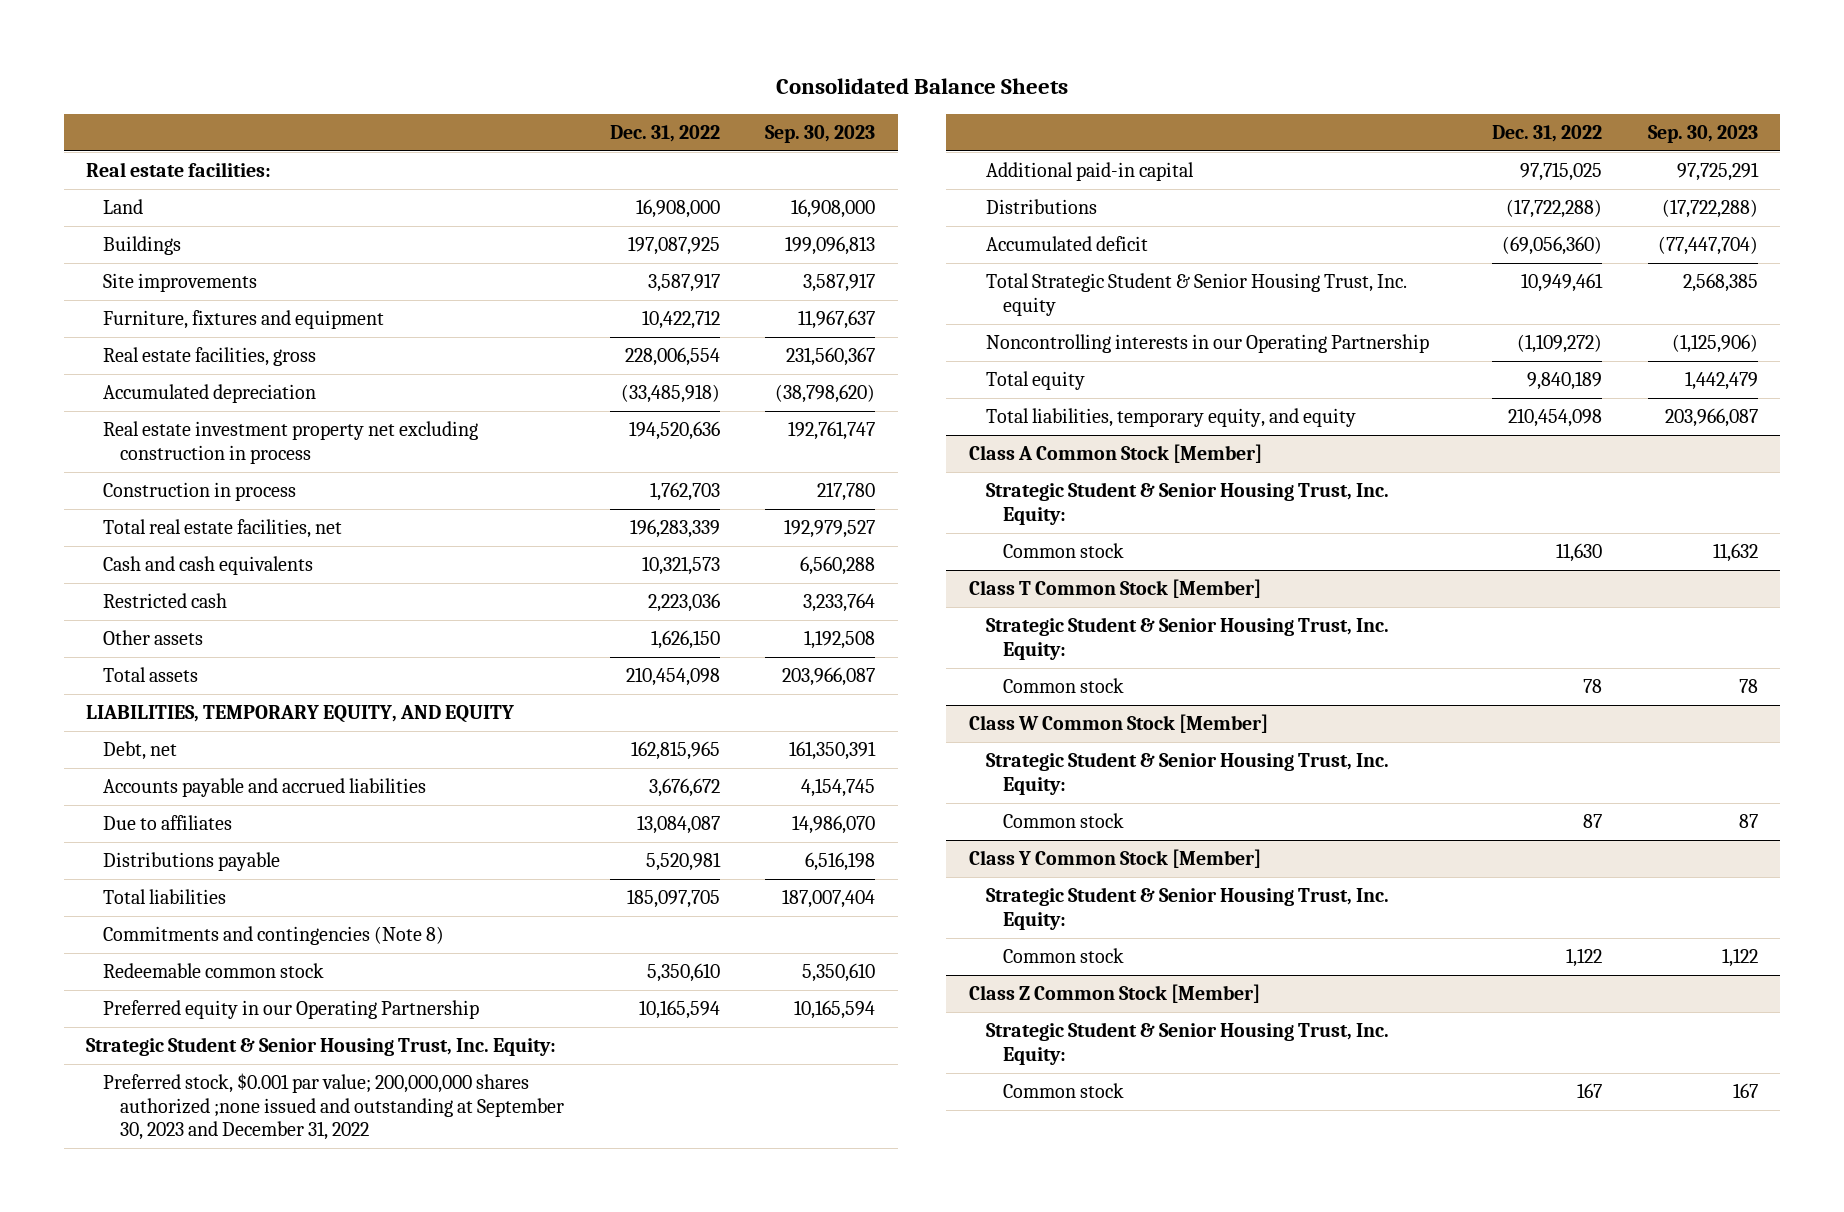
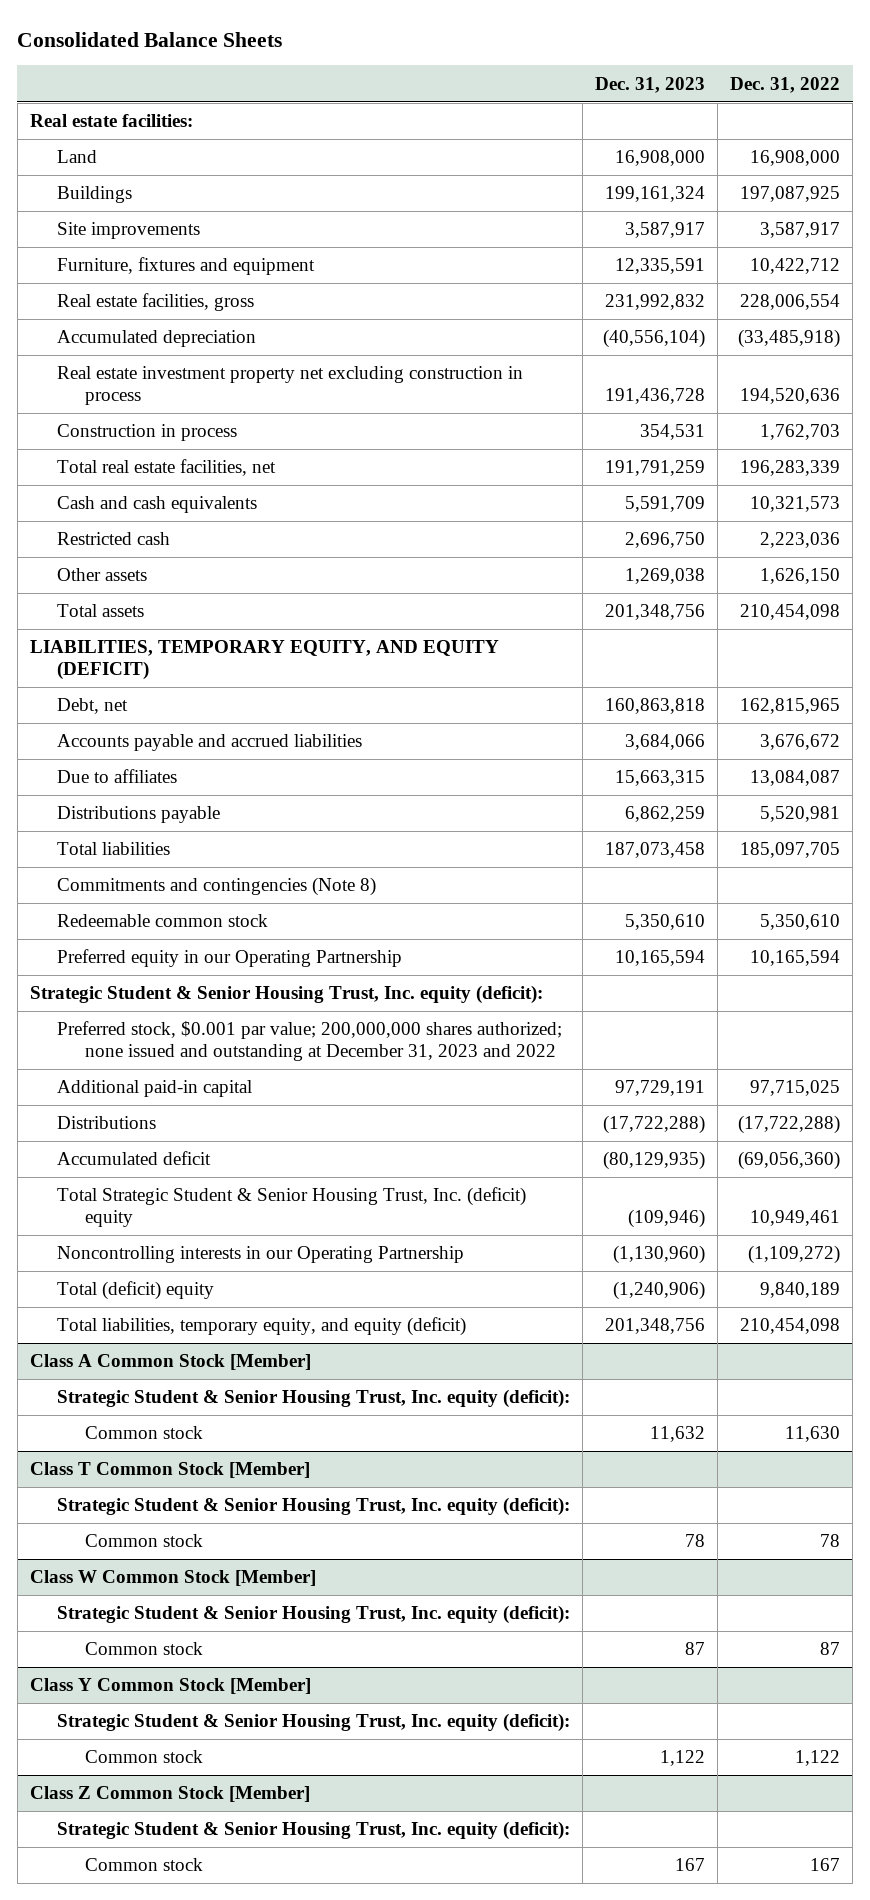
[764,124,875,143] Sep. 30, 2023 -> none
none -> [595,76,706,93] Dec. 31, 2023
[86,705,515,724] LIABILITIES, TEMPORARY EQUITY, AND EQUITY -> [29,640,499,681] LIABILITIES, TEMPORARY EQUITY, AND EQUITY (DEFICIT)
[86,1037,557,1057] Strategic Student & Senior Housing Trust, Inc. Equity: -> [29,985,543,1005] Strategic Student & Senior Housing Trust, Inc. equity (deficit):
[103,1073,565,1141] Preferred stock, $0.001 par value; 200,000,000 shares authorized ;none issued and outstanding at September 30, 2023 and December 31, 2022 -> [57,1021,563,1062] Preferred stock, $0.001 par value; 200,000,000 shares authorized; none issued and outstanding at December 31, 2023 and 2022
[986,273,1408,316] Total Strategic Student & Senior Housing Trust, Inc. equity -> [57,1187,527,1228] Total Strategic Student & Senior Housing Trust, Inc. (deficit) equity
[986,371,1086,391] Total equity -> [57,1281,215,1301] Total (deficit) equity
[986,408,1357,428] Total liabilities, temporary equity, and equity -> [57,1317,467,1337] Total liabilities, temporary equity, and equity (deficit)
[986,482,1390,525] Strategic Student & Senior Housing Trust, Inc. Equity: -> [57,1389,571,1409] Strategic Student & Senior Housing Trust, Inc. equity (deficit):
[986,617,1390,660] Strategic Student & Senior Housing Trust, Inc. Equity: -> [57,1497,571,1517] Strategic Student & Senior Housing Trust, Inc. equity (deficit):
[986,752,1390,795] Strategic Student & Senior Housing Trust, Inc. Equity: -> [57,1605,571,1625] Strategic Student & Senior Housing Trust, Inc. equity (deficit):
[986,887,1390,930] Strategic Student & Senior Housing Trust, Inc. Equity: -> [57,1713,571,1733] Strategic Student & Senior Housing Trust, Inc. equity (deficit):
[986,1022,1390,1065] Strategic Student & Senior Housing Trust, Inc. Equity: -> [57,1821,571,1841] Strategic Student & Senior Housing Trust, Inc. equity (deficit):

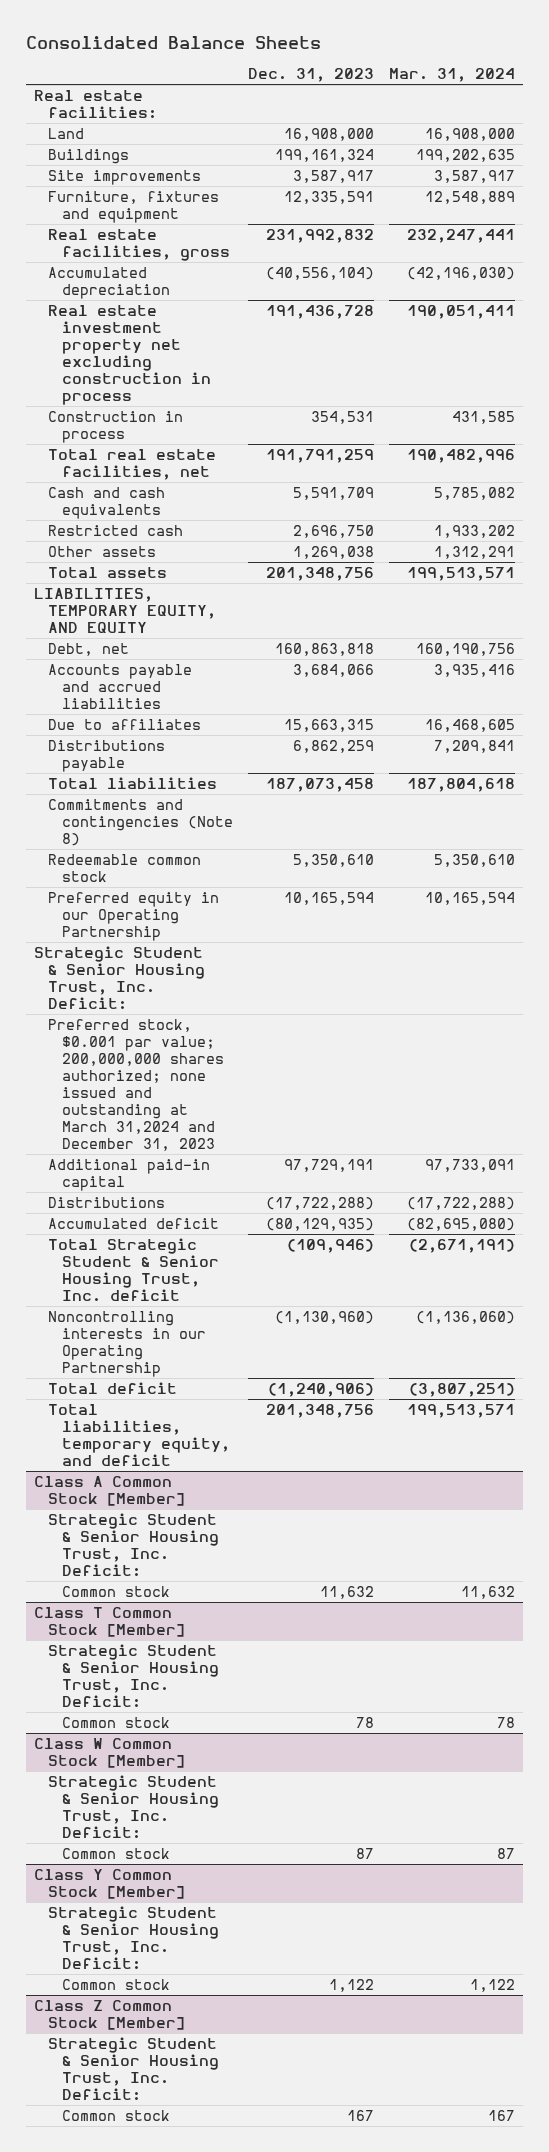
[730,76,841,93] Dec. 31, 2022 -> none
none -> [389,68,516,83] Mar. 31, 2024
[29,640,499,681] LIABILITIES, TEMPORARY EQUITY, AND EQUITY (DEFICIT) -> [33,587,216,633] LIABILITIES, TEMPORARY EQUITY, AND EQUITY
[29,985,543,1005] Strategic Student & Senior Housing Trust, Inc. equity (deficit): -> [33,945,205,1010] Strategic Student & Senior Housing Trust, Inc. Deficit:
[57,1021,563,1062] Preferred stock, $0.001 par value; 200,000,000 shares authorized; none issued and outstanding at December 31, 2023 and 2022 -> [47,1018,224,1152] Preferred stock, $0.001 par value; 200,000,000 shares authorized; none issued and outstanding at March 31,2024 and December 31, 2023
[57,1187,527,1228] Total Strategic Student & Senior Housing Trust, Inc. (deficit) equity -> [47,1237,219,1302] Total Strategic Student & Senior Housing Trust, Inc. deficit
[57,1281,215,1301] Total (deficit) equity -> [47,1381,177,1394] Total deficit
[57,1317,467,1337] Total liabilities, temporary equity, and equity (deficit) -> [47,1403,230,1466] Total liabilities, temporary equity, and deficit
[57,1389,571,1409] Strategic Student & Senior Housing Trust, Inc. equity (deficit): -> [47,1512,219,1577] Strategic Student & Senior Housing Trust, Inc. Deficit:
[57,1497,571,1517] Strategic Student & Senior Housing Trust, Inc. equity (deficit): -> [47,1643,219,1708] Strategic Student & Senior Housing Trust, Inc. Deficit:
[57,1605,571,1625] Strategic Student & Senior Housing Trust, Inc. equity (deficit): -> [47,1774,219,1839] Strategic Student & Senior Housing Trust, Inc. Deficit:
[57,1713,571,1733] Strategic Student & Senior Housing Trust, Inc. equity (deficit): -> [47,1905,219,1970] Strategic Student & Senior Housing Trust, Inc. Deficit:
[57,1821,571,1841] Strategic Student & Senior Housing Trust, Inc. equity (deficit): -> [47,2036,219,2101] Strategic Student & Senior Housing Trust, Inc. Deficit:

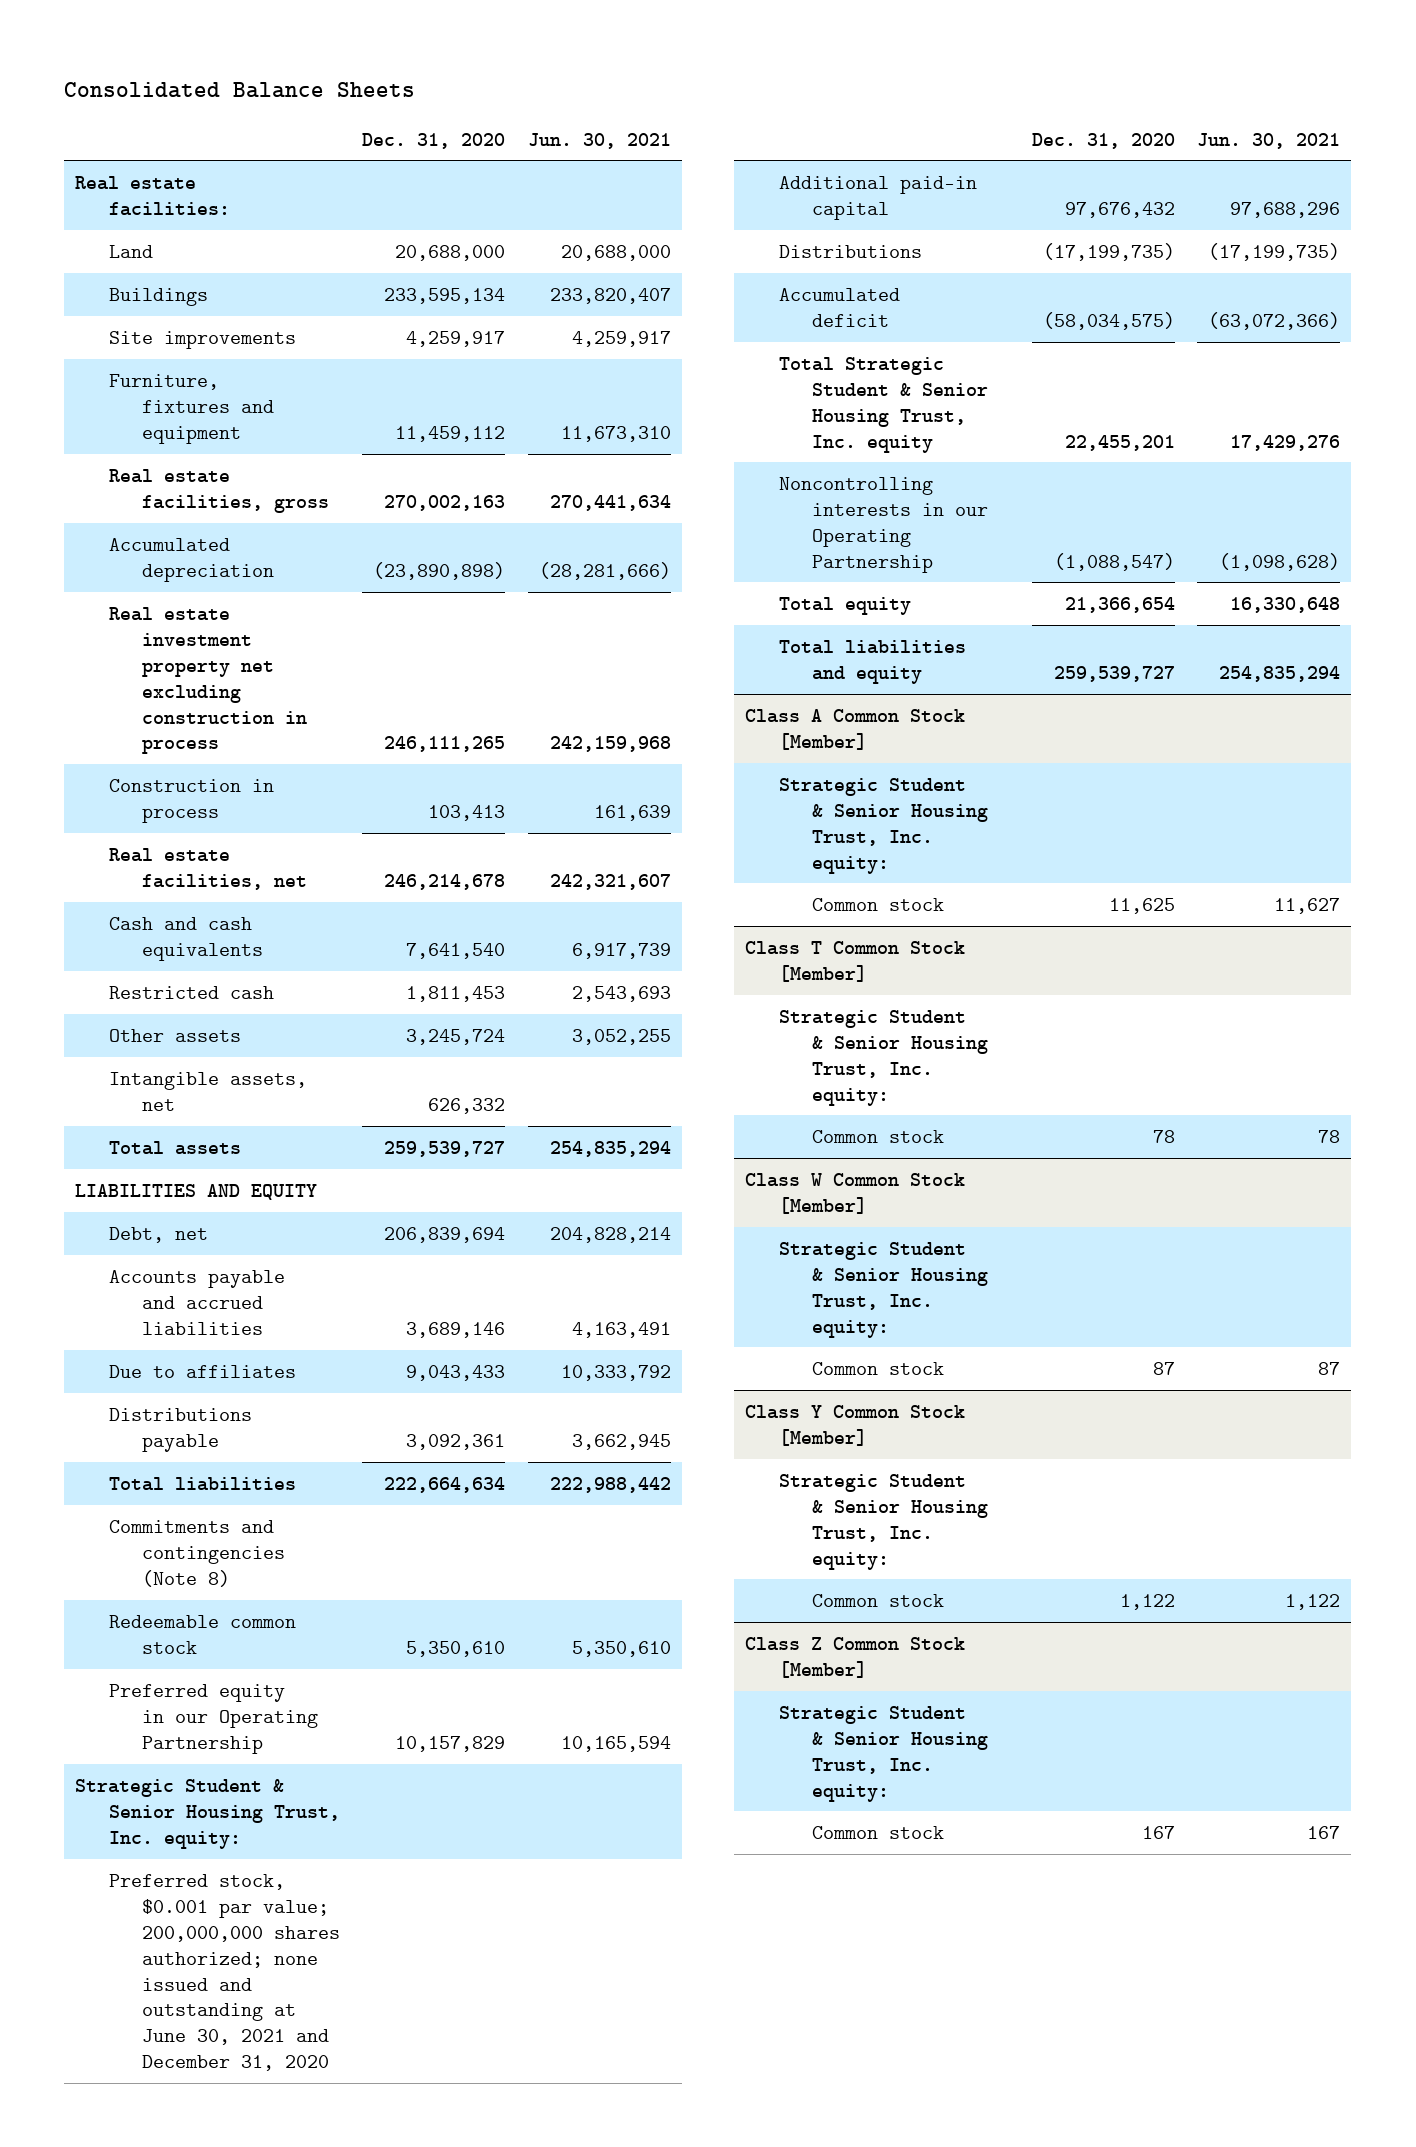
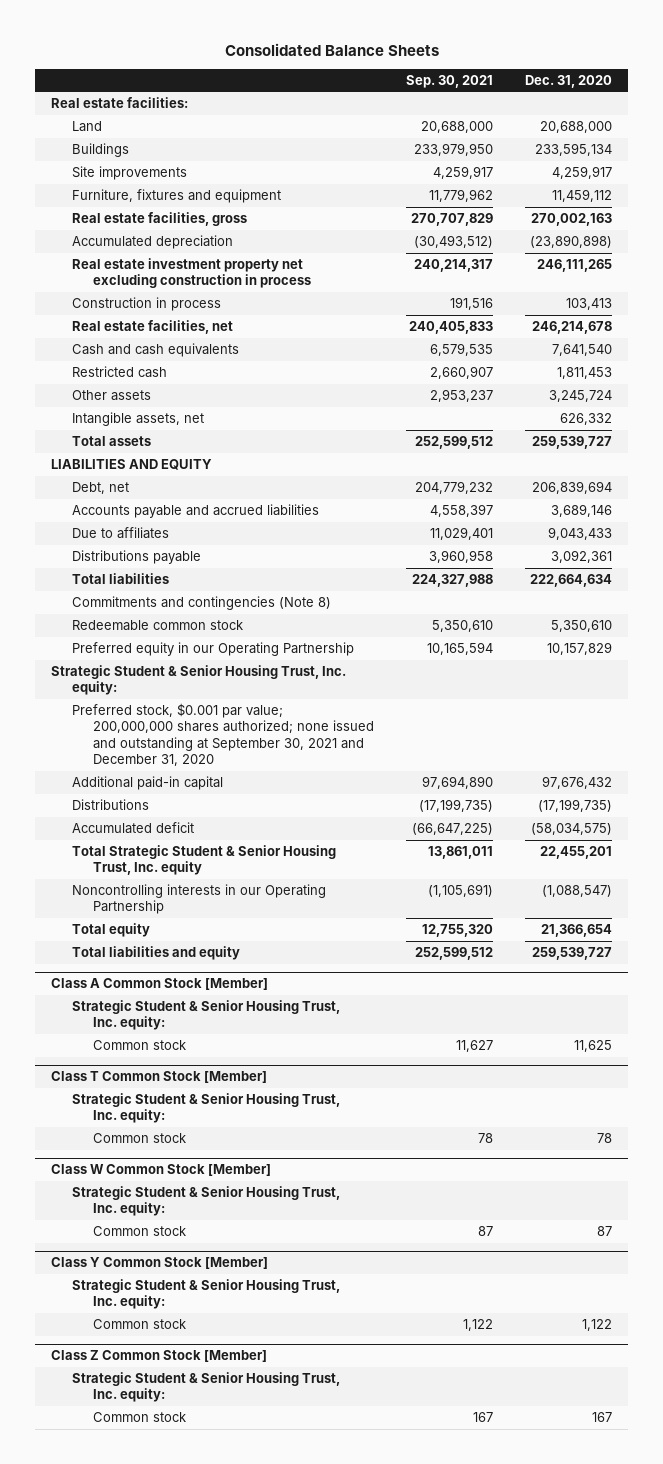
[527,132,671,149] Jun. 30, 2021 -> none
none -> [406,74,494,88] Sep. 30, 2021
[108,1873,341,2072] Preferred stock, $0.001 par value; 200,000,000 shares authorized; none issued and outstanding at June 30, 2021 and December 31, 2020 -> [72,703,375,767] Preferred stock, $0.001 par value; 200,000,000 shares authorized; none issued and outstanding at September 30, 2021 and December 31, 2020

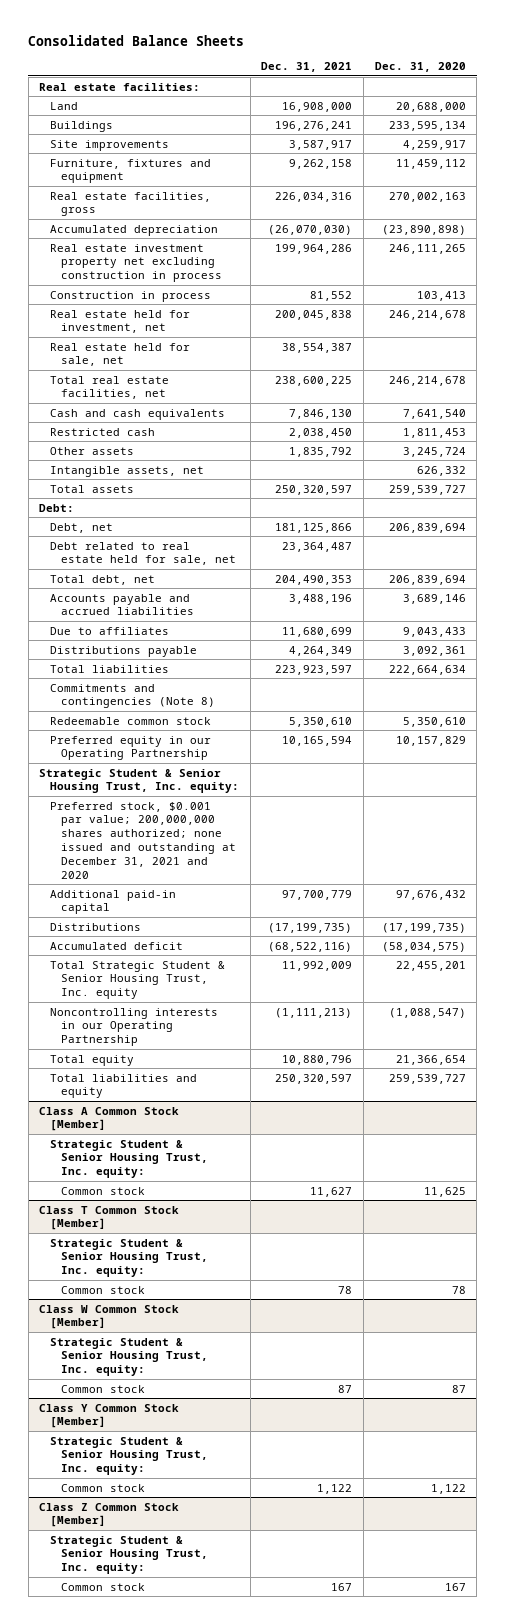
[406,74,494,88] Sep. 30, 2021 -> none
none -> [261,62,353,73] Dec. 31, 2021
none -> [50,309,191,334] Real estate held for investment, net
none -> [50,342,191,367] Real estate held for sale, net
[72,320,234,335] Real estate facilities, net -> [50,375,170,400] Total real estate facilities, net
[51,459,213,471] LIABILITIES AND EQUITY -> none
none -> [39,503,75,512] Debt:
none -> [50,541,236,566] Debt related to real estate held for sale, net
none -> [50,574,156,585] Total debt, net
[72,703,375,767] Preferred stock, $0.001 par value; 200,000,000 shares authorized; none issued and outstanding at September 30, 2021 and December 31, 2020 -> [50,801,236,879] Preferred stock, $0.001 par value; 200,000,000 shares authorized; none issued and outstanding at December 31, 2021 and 2020

